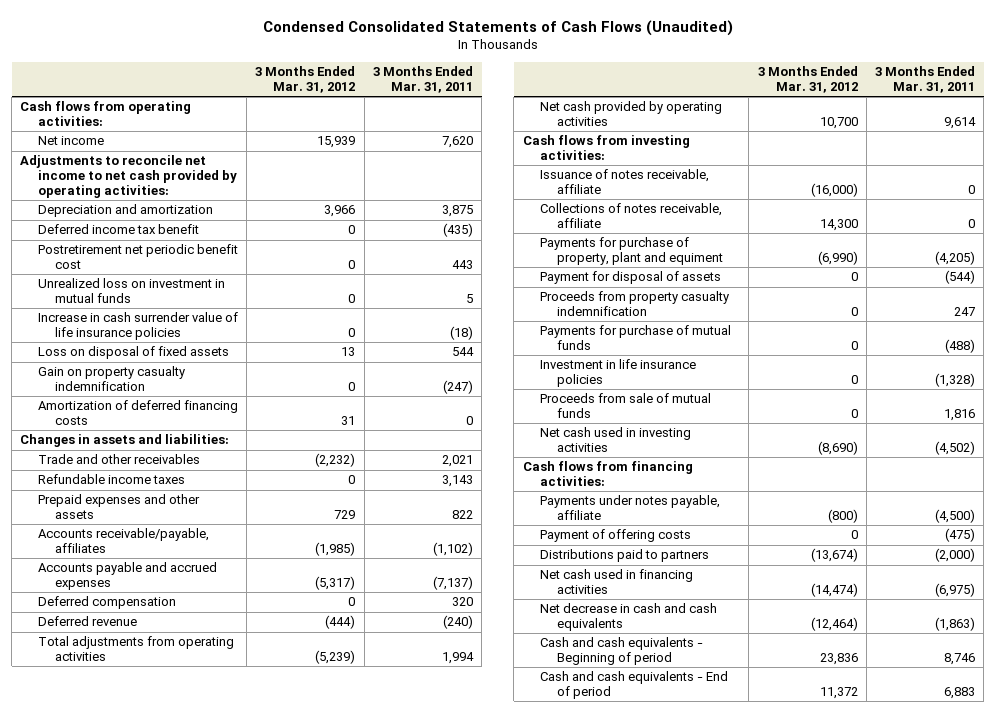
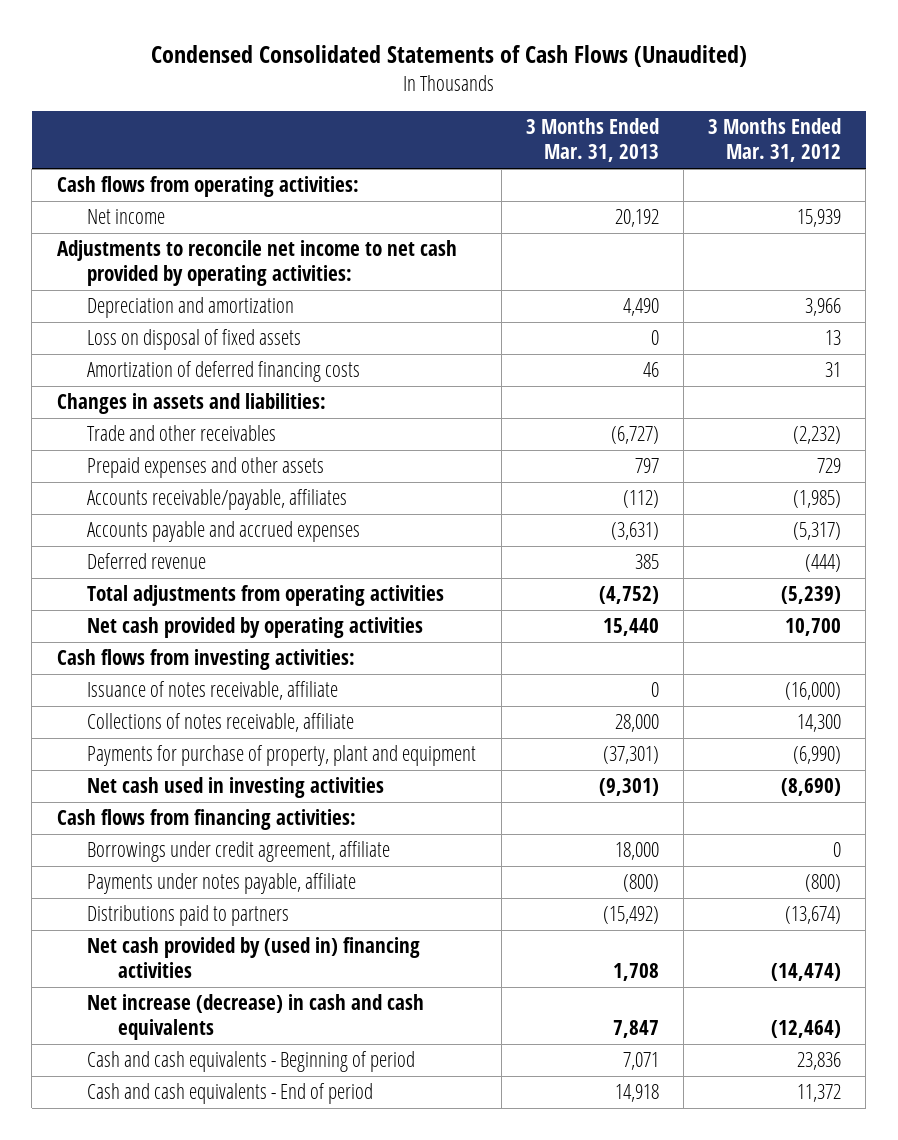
[372,66,473,94] 3 Months Ended Mar. 31, 2011 -> none
none -> [525,118,659,163] 3 Months Ended Mar. 31, 2013
[37,224,199,235] Deferred income tax benefit -> none
[37,244,238,270] Postretirement net periodic benefit cost -> none
[37,278,225,304] Unrealized loss on investment in mutual funds -> none
[37,312,238,341] Increase in cash surrender value of life insurance policies -> none
[37,366,185,392] Gain on property casualty indemnification -> none
[37,474,185,485] Refundable income taxes -> none
[37,596,176,610] Deferred compensation -> none
[540,271,722,285] Payment for disposal of assets -> none
[540,291,730,317] Proceeds from property casualty indemnification -> none
[540,325,732,351] Payments for purchase of mutual funds -> none
[540,359,697,388] Investment in life insurance policies -> none
[540,393,712,419] Proceeds from sale of mutual funds -> none
[540,237,724,266] Payments for purchase of property, plant and equiment -> [87,745,477,767] Payments for purchase of property, plant and equipment
none -> [87,841,391,863] Borrowings under credit agreement, affiliate
[540,529,692,543] Payment of offering costs -> none
[540,569,694,595] Net cash used in financing activities -> [87,937,421,979] Net cash provided by (used in) financing activities
[540,603,718,632] Net decrease in cash and cash equivalents -> [87,994,425,1041] Net increase (decrease) in cash and cash equivalents

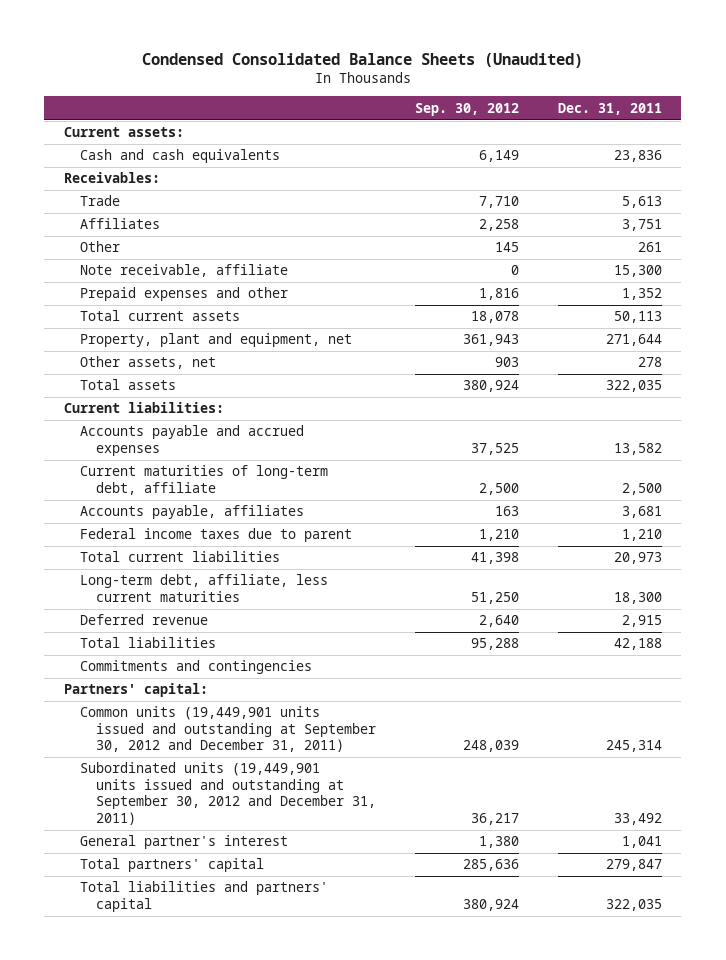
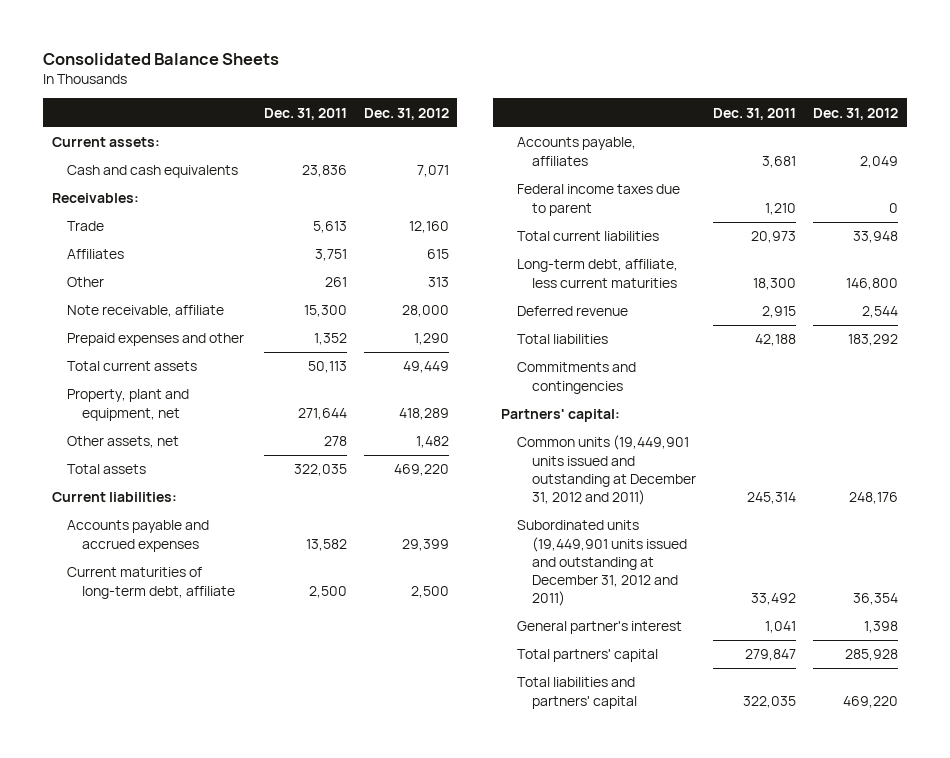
[141,53,583,69] Condensed Consolidated Balance Sheets (Unaudited) -> [42,53,279,66] Consolidated Balance Sheets
[415,102,520,116] Sep. 30, 2012 -> none
none -> [363,107,449,120] Dec. 31, 2012
[79,706,377,753] Common units (19,449,901 units issued and outstanding at September 30, 2012 and December 31, 2011) -> [516,435,697,505] Common units (19,449,901 units issued and outstanding at December 31, 2012 and 2011)
[79,762,377,826] Subordinated units (19,449,901 units issued and outstanding at September 30, 2012 and December 31, 2011) -> [516,520,688,607] Subordinated units (19,449,901 units issued and outstanding at December 31, 2012 and 2011)

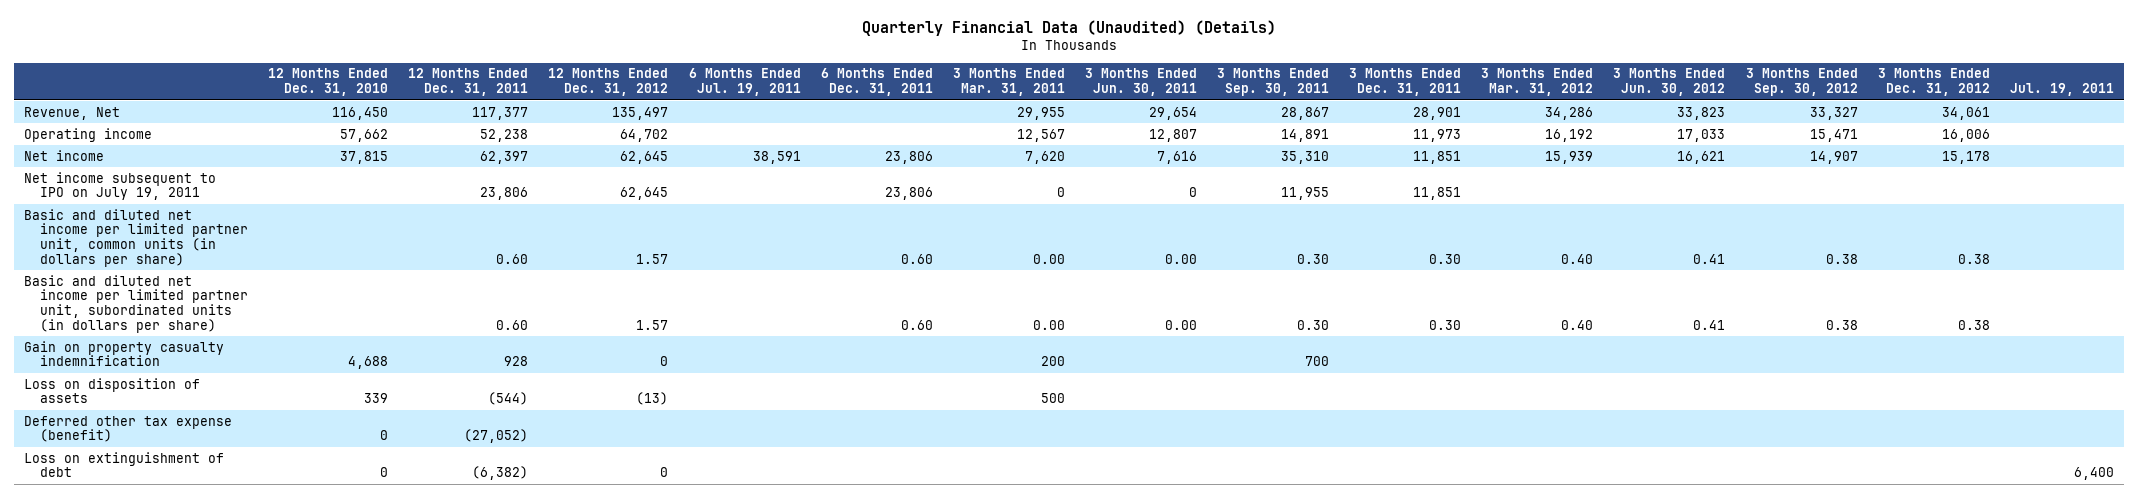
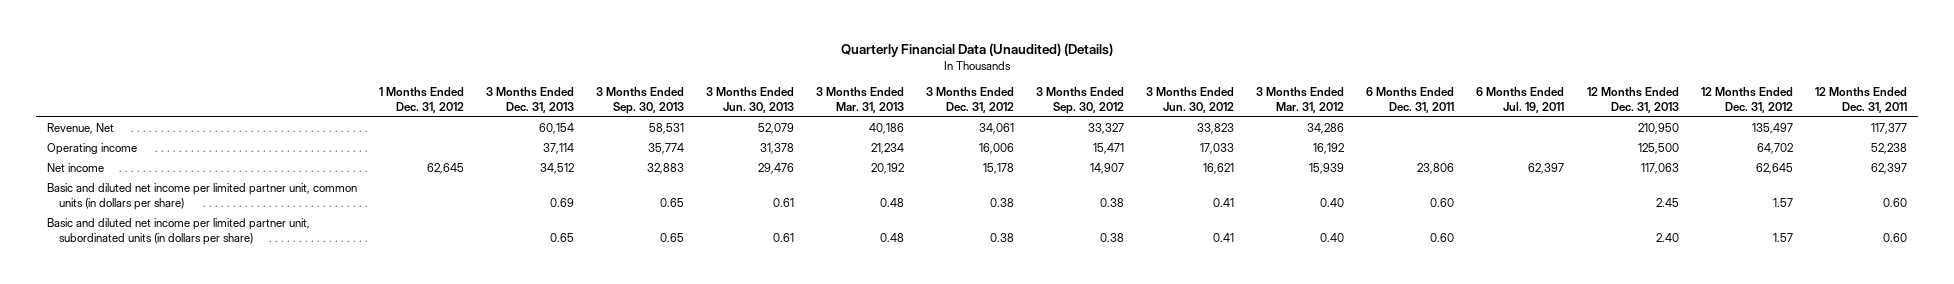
[268,68,389,97] 12 Months Ended Dec. 31, 2010 -> none
[952,68,1065,97] 3 Months Ended Mar. 31, 2011 -> none
[1084,68,1197,97] 3 Months Ended Jun. 30, 2011 -> none
[1217,68,1330,97] 3 Months Ended Sep. 30, 2011 -> none
[1349,68,1462,97] 3 Months Ended Dec. 31, 2011 -> none
[2009,83,2114,97] Jul. 19, 2011 -> none
none -> [379,86,465,113] 1 Months Ended Dec. 31, 2012
none -> [486,86,575,113] 3 Months Ended Dec. 31, 2013
none -> [596,86,685,114] 3 Months Ended Sep. 30, 2013
none -> [706,86,795,113] 3 Months Ended Jun. 30, 2013
none -> [816,86,905,113] 3 Months Ended Mar. 31, 2013
none -> [1586,86,1679,113] 12 Months Ended Dec. 31, 2013
[23,171,216,201] Net income subsequent to IPO on July 19, 2011 -> none
[752,150,801,164] 38,591 -> [1528,163,1565,175] 62,397
[23,340,224,367] Gain on property casualty indemnification -> none
[23,377,200,404] Loss on disposition of assets -> none
[23,415,232,443] Deferred other tax expense (benefit) -> none
[23,451,224,478] Loss on extinguishment of debt -> none

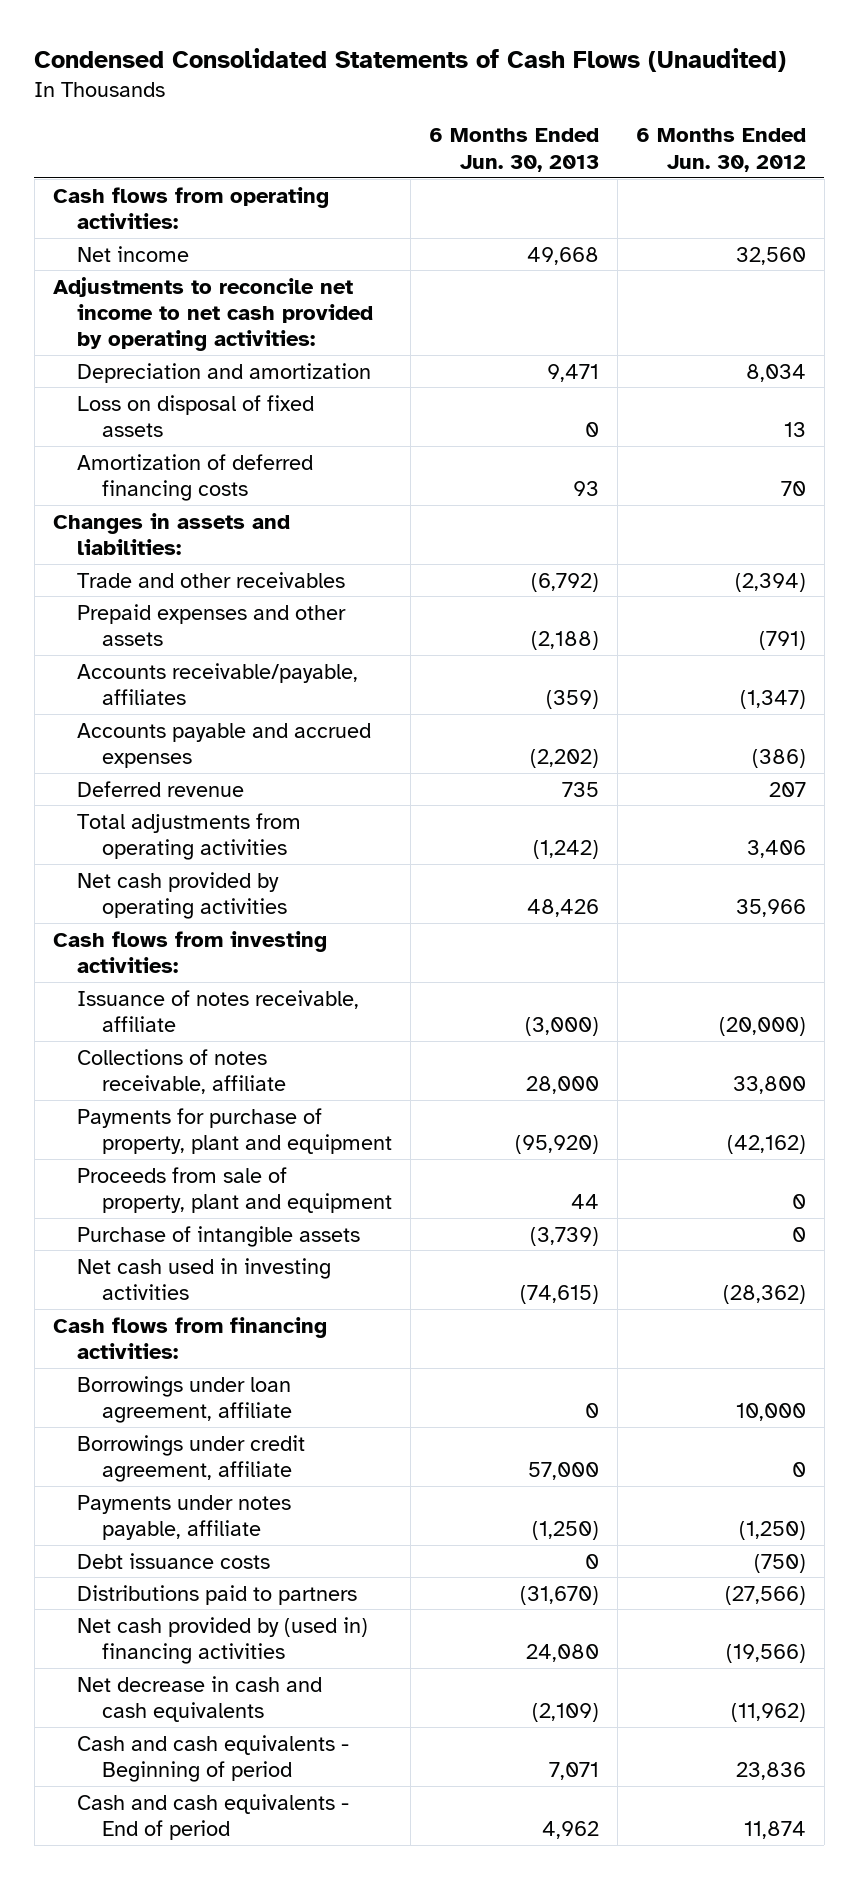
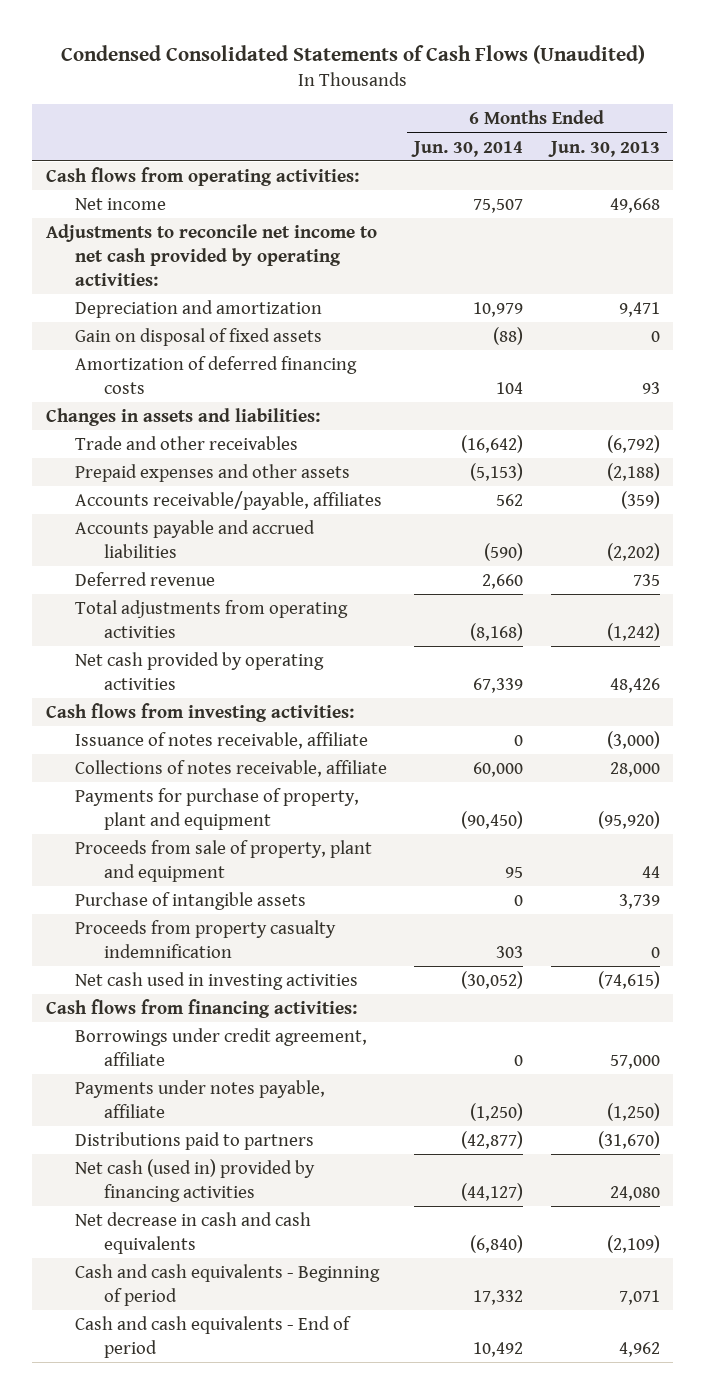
[635,128,806,172] 6 Months Ended Jun. 30, 2012 -> none
none -> [411,140,524,157] Jun. 30, 2014
[77,394,315,438] Loss on disposal of fixed assets -> [74,327,322,346] Gain on disposal of fixed assets
[77,722,372,769] Accounts payable and accrued expenses -> [74,519,315,558] Accounts payable and accrued liabilities
[530,1226,600,1246] (3,739) -> [618,893,660,909] 3,739
none -> [74,919,336,958] Proceeds from property casualty indemnification
[77,1375,293,1424] Borrowings under loan agreement, affiliate -> none
[77,1552,271,1569] Debt issuance costs -> none
[77,1616,369,1665] Net cash provided by (used in) financing activities -> [74,1158,315,1202] Net cash (used in) provided by financing activities

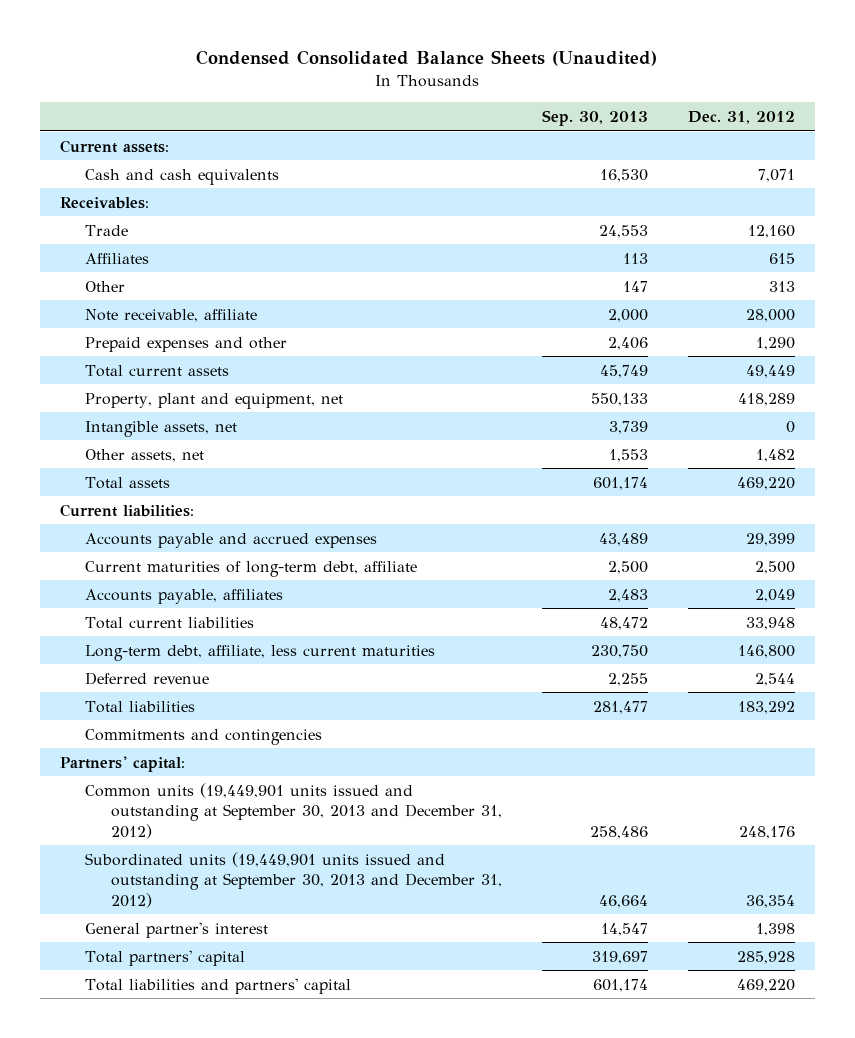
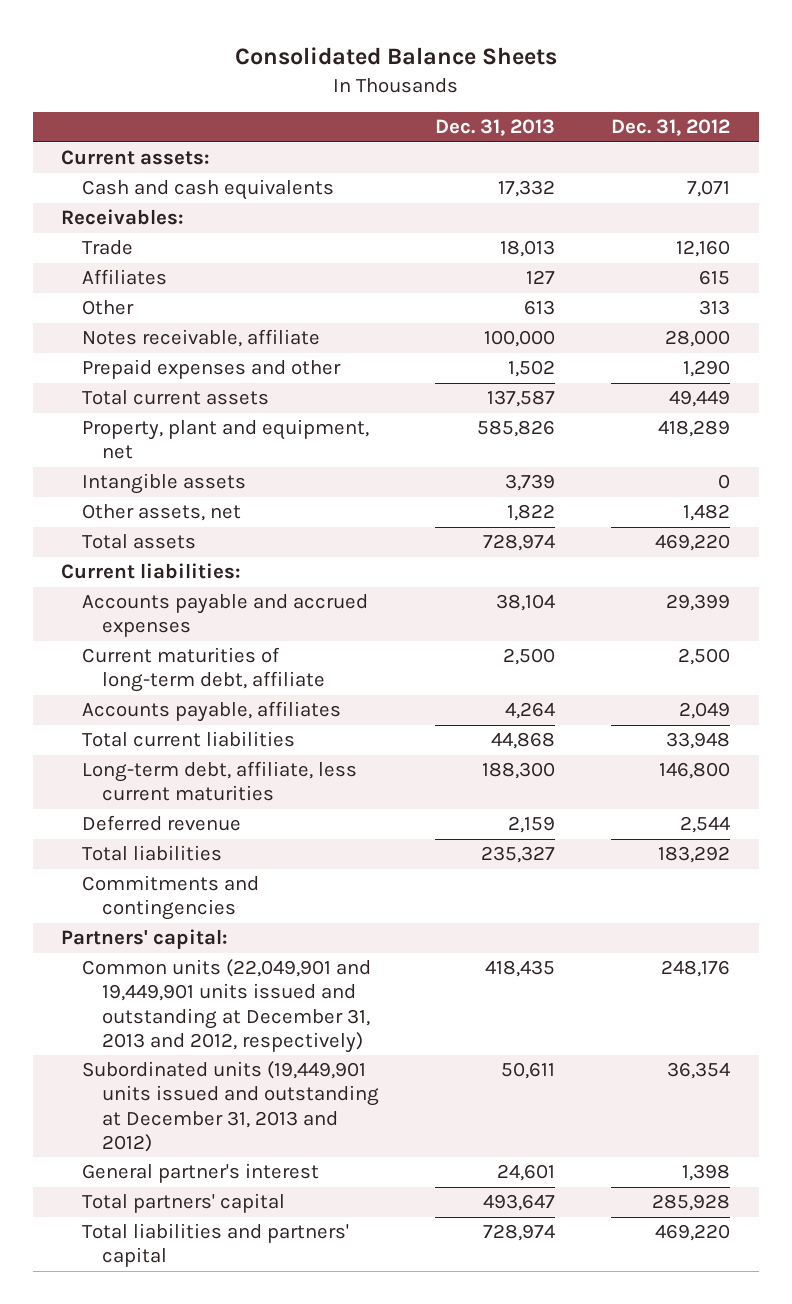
[196,50,658,67] Condensed Consolidated Balance Sheets (Unaudited) -> [234,47,557,66] Consolidated Balance Sheets
[542,109,649,126] Sep. 30, 2013 -> none
none -> [435,119,556,137] Dec. 31, 2013
[85,308,258,322] Note receivable, affiliate -> [81,329,320,348] Notes receivable, affiliate
[85,420,238,437] Intangible assets, net -> [81,473,246,495] Intangible assets
[85,782,502,839] Common units (19,449,901 units issued and outstanding at September 30, 2013 and December 31, 2012) -> [81,959,371,1053] Common units (22,049,901 and 19,449,901 units issued and outstanding at December 31, 2013 and 2012, respectively)
[85,851,502,908] Subordinated units (19,449,901 units issued and outstanding at September 30, 2013 and December 31, 2012) -> [81,1061,380,1152] Subordinated units (19,449,901 units issued and outstanding at December 31, 2013 and 2012)

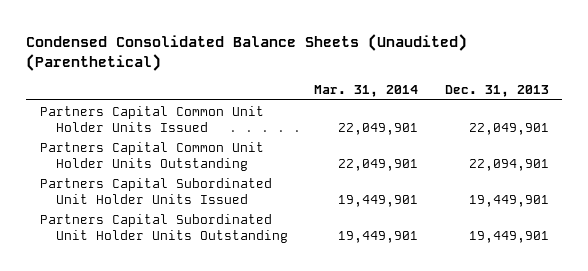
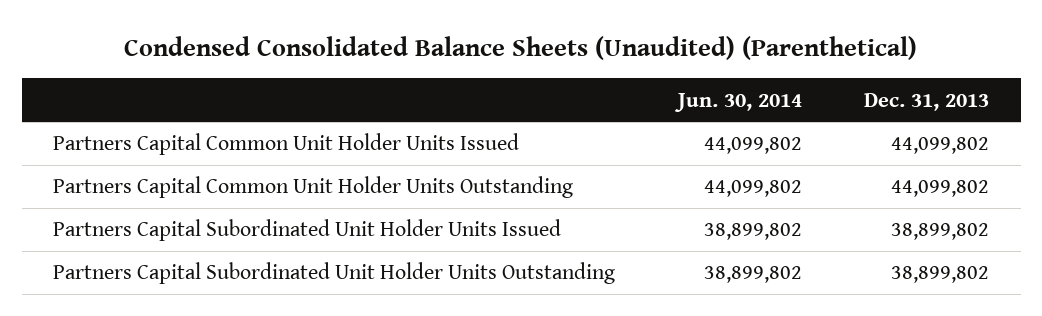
[314,85,419,98] Mar. 31, 2014 -> none
none -> [673,92,802,112] Jun. 30, 2014
[468,123,549,136] 22,049,901 -> [891,137,990,155] 44,099,802
[468,159,549,172] 22,094,901 -> [891,180,990,198] 44,099,802
[468,195,549,208] 19,449,901 -> [891,223,990,241] 38,899,802
[468,231,549,244] 19,449,901 -> [891,266,990,284] 38,899,802

